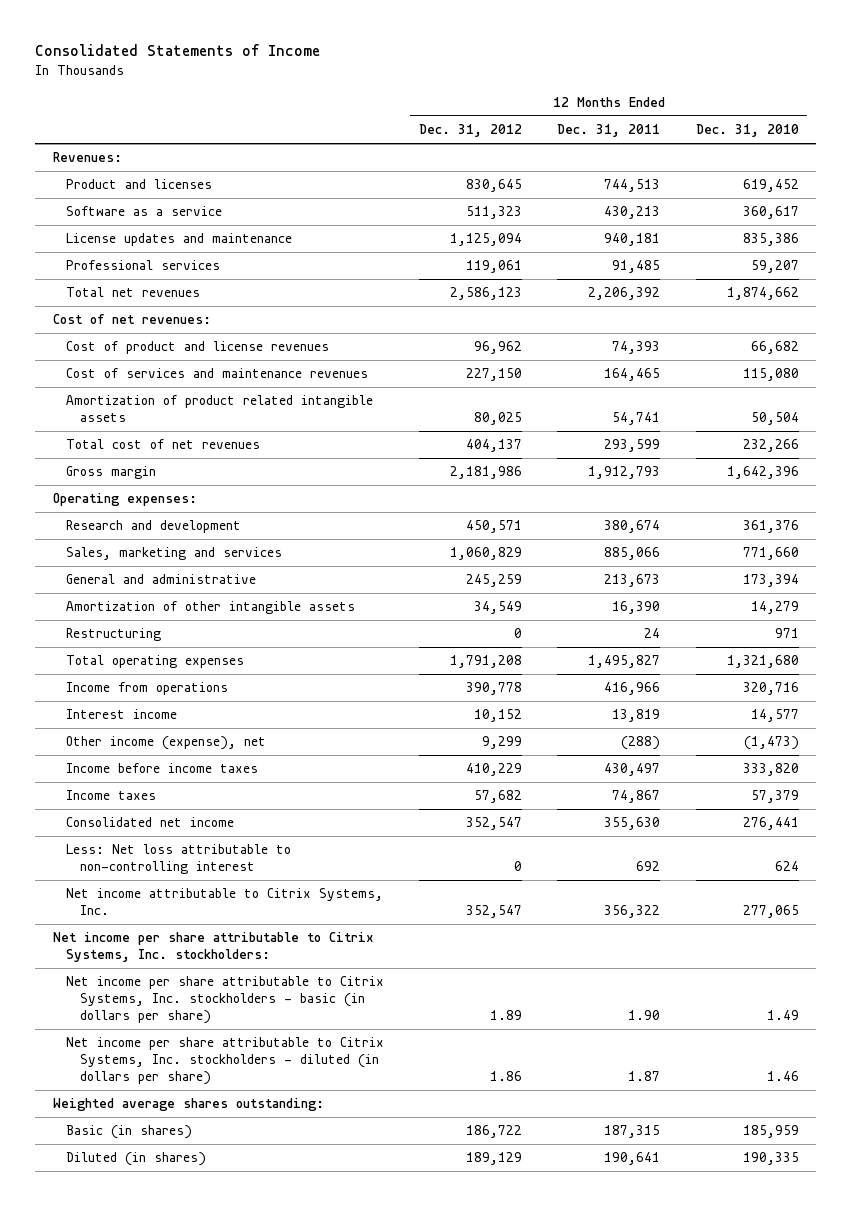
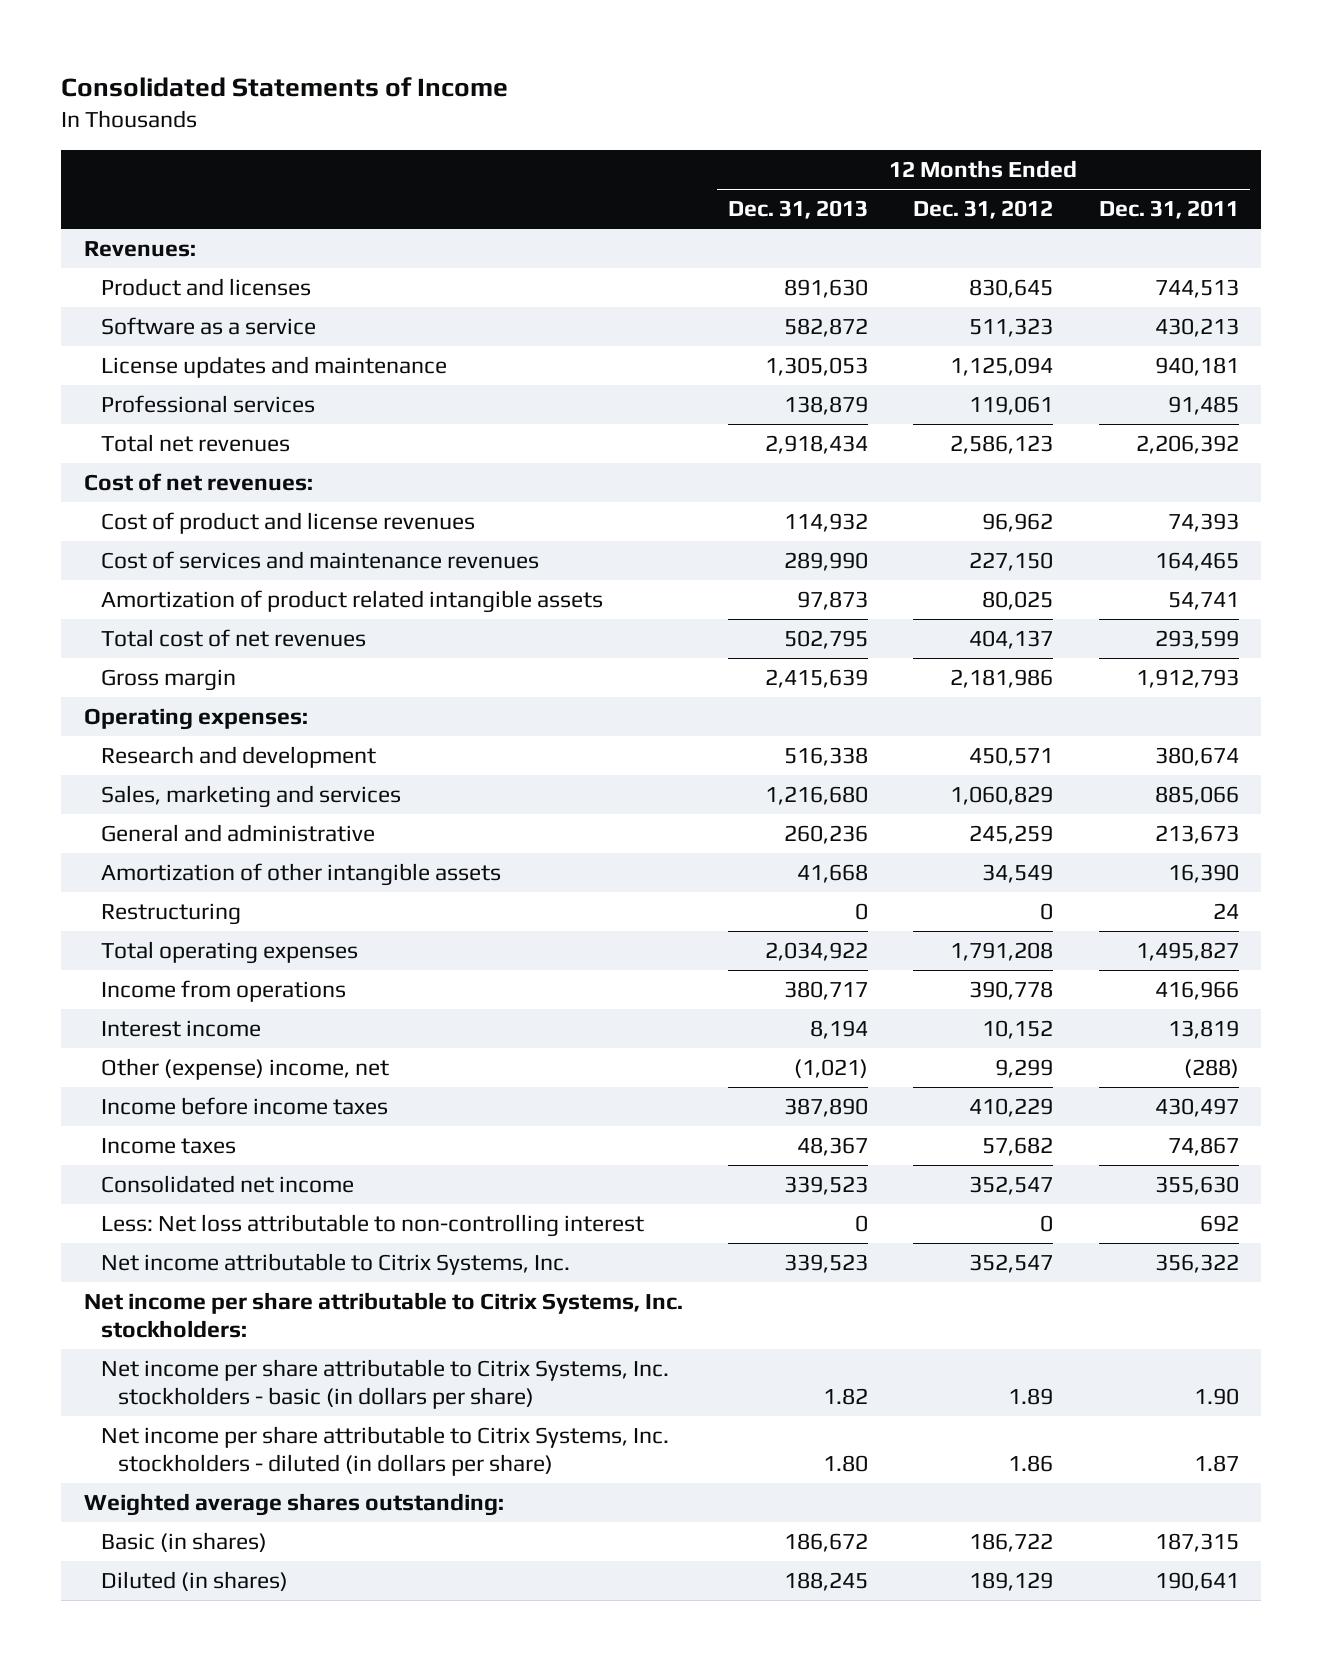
[695,124,799,138] Dec. 31, 2010 -> none
none -> [728,200,869,220] Dec. 31, 2013
[66,736,267,751] Other income (expense), net -> [100,1057,389,1080] Other (expense) income, net

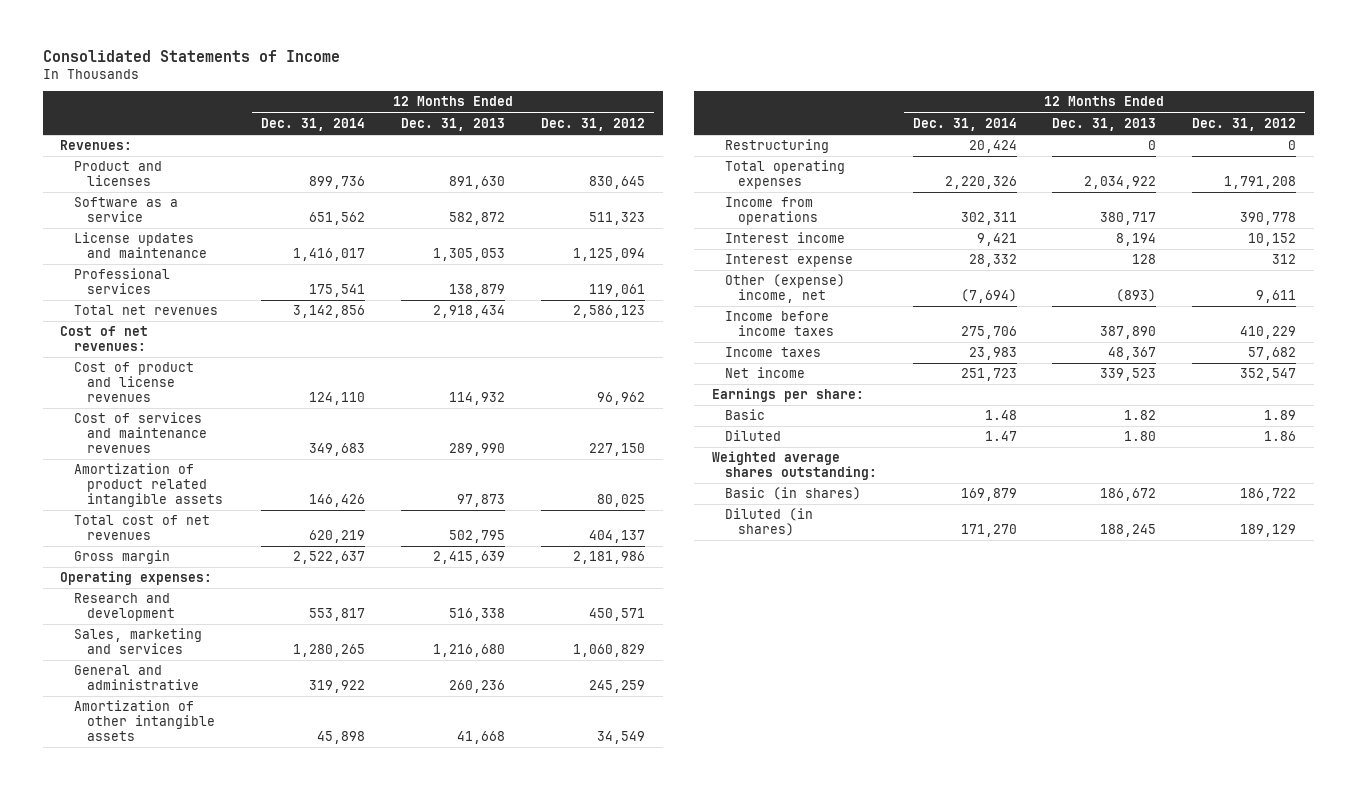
[1098,200,1239,220] Dec. 31, 2011 -> none
none -> [261,117,366,131] Dec. 31, 2014
none -> [724,254,853,268] Interest expense
[794,1058,869,1078] (1,021) -> [1116,289,1157,303] (893)
[995,1058,1054,1078] 9,299 -> [1256,290,1297,304] 9,611
[100,1174,354,1193] Consolidated net income -> none
[100,1213,644,1237] Less: Net loss attributable to non-controlling interest -> none
[100,1252,570,1275] Net income attributable to Citrix Systems, Inc. -> [724,367,805,379] Net income
[83,1291,683,1338] Net income per share attributable to Citrix Systems, Inc. stockholders: -> [711,388,864,403] Earnings per share:
[100,1358,669,1409] Net income per share attributable to Citrix Systems, Inc. stockholders - basic (in dollars per share) -> [724,409,765,421] Basic
[100,1425,669,1476] Net income per share attributable to Citrix Systems, Inc. stockholders - diluted (in dollars per share) -> [724,430,781,442] Diluted

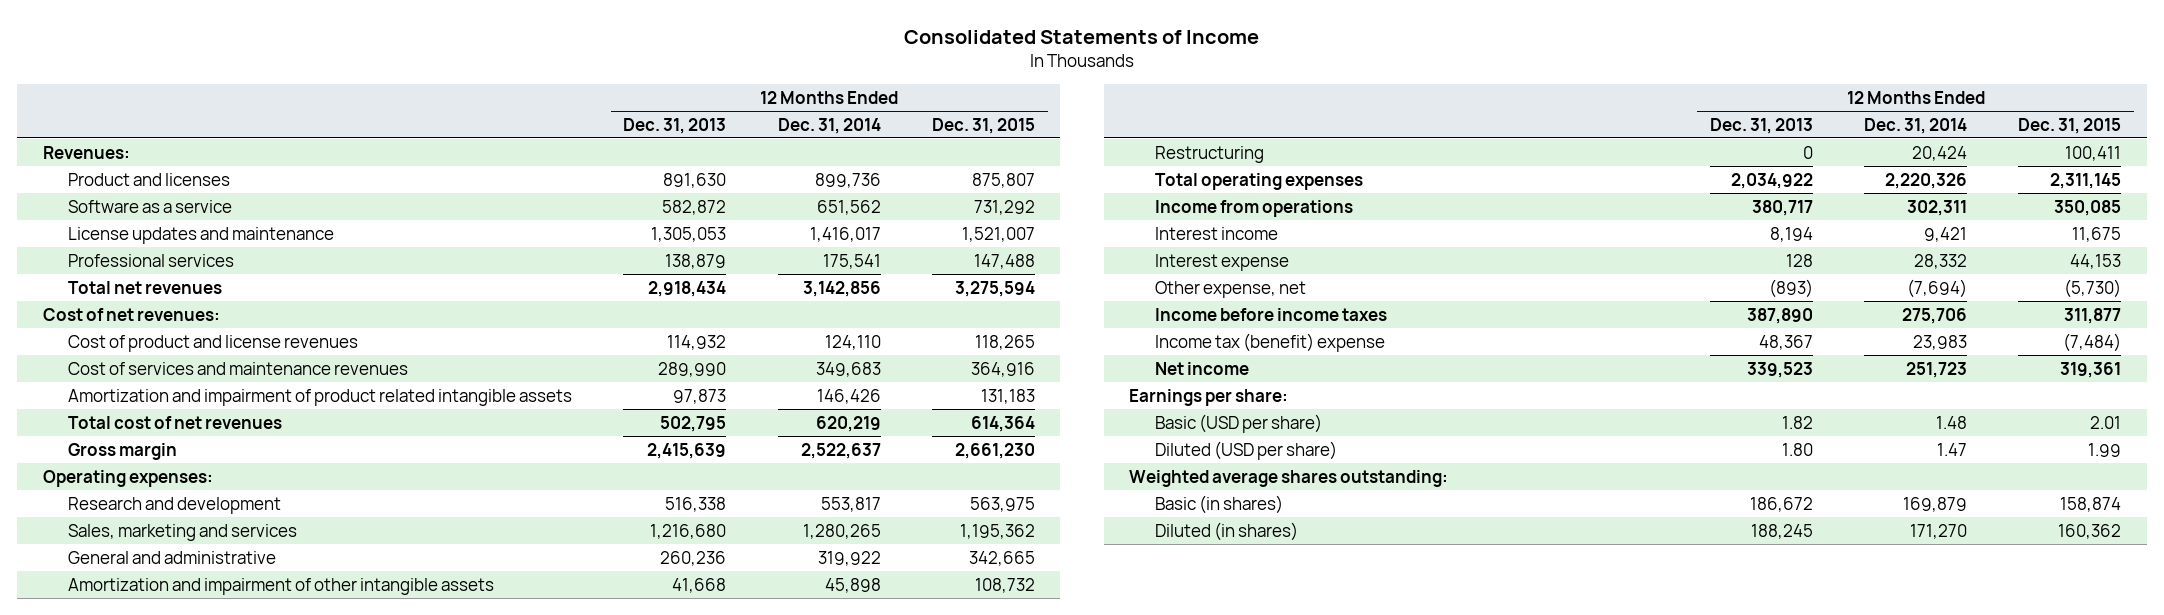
[540,117,645,131] Dec. 31, 2012 -> none
none -> [931,117,1035,134] Dec. 31, 2015
[73,463,223,508] Amortization of product related intangible assets -> [68,388,573,406] Amortization and impairment of product related intangible assets
[73,700,215,742] Amortization of other intangible assets -> [68,577,495,595] Amortization and impairment of other intangible assets
[724,274,845,304] Other (expense) income, net -> [1154,280,1306,298] Other expense, net
[724,347,821,358] Income taxes -> [1154,332,1385,352] Income tax (benefit) expense
[724,409,765,421] Basic -> [1154,413,1322,433] Basic (USD per share)
[724,430,781,442] Diluted -> [1154,440,1337,460] Diluted (USD per share)

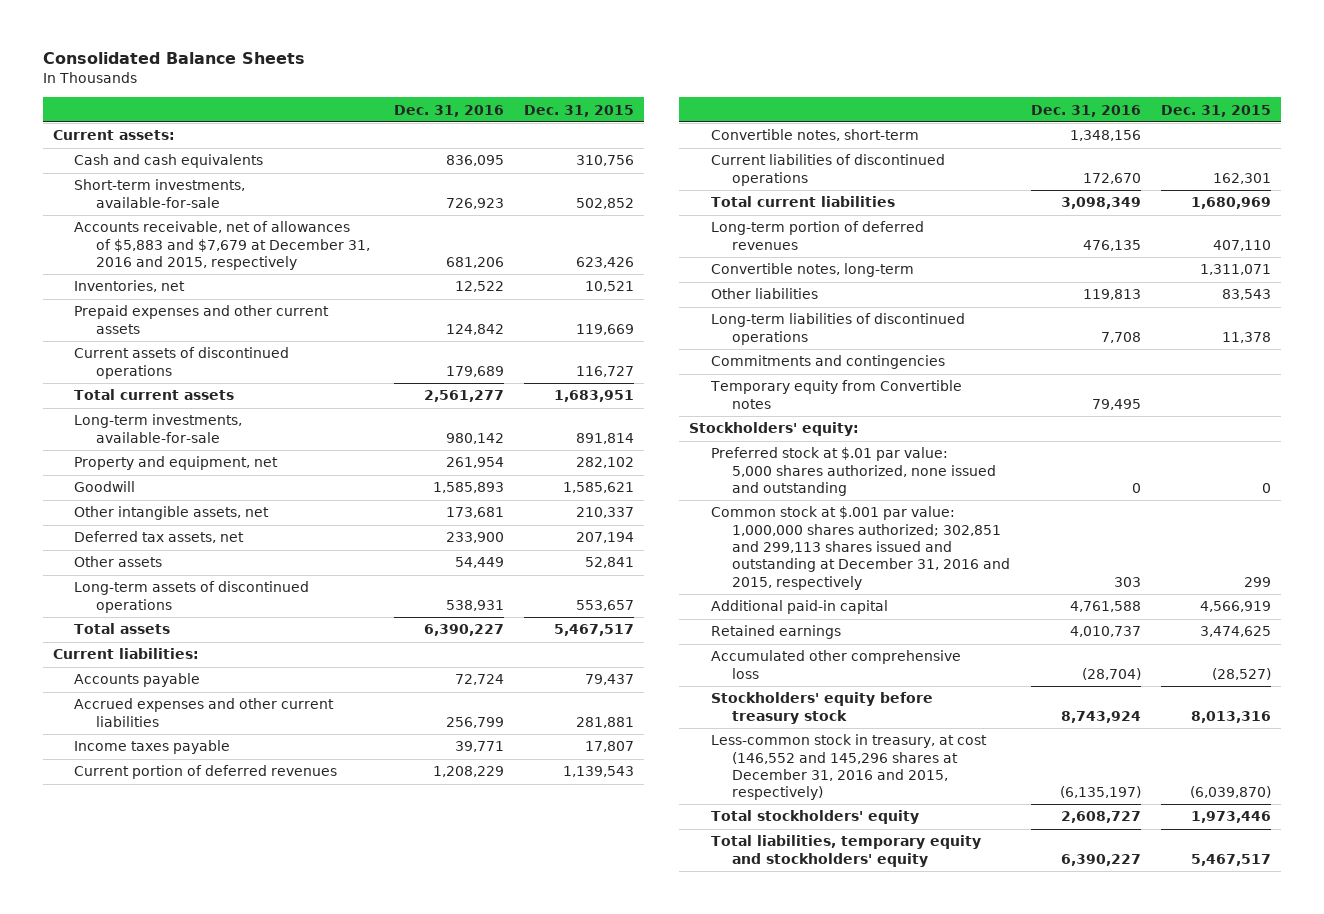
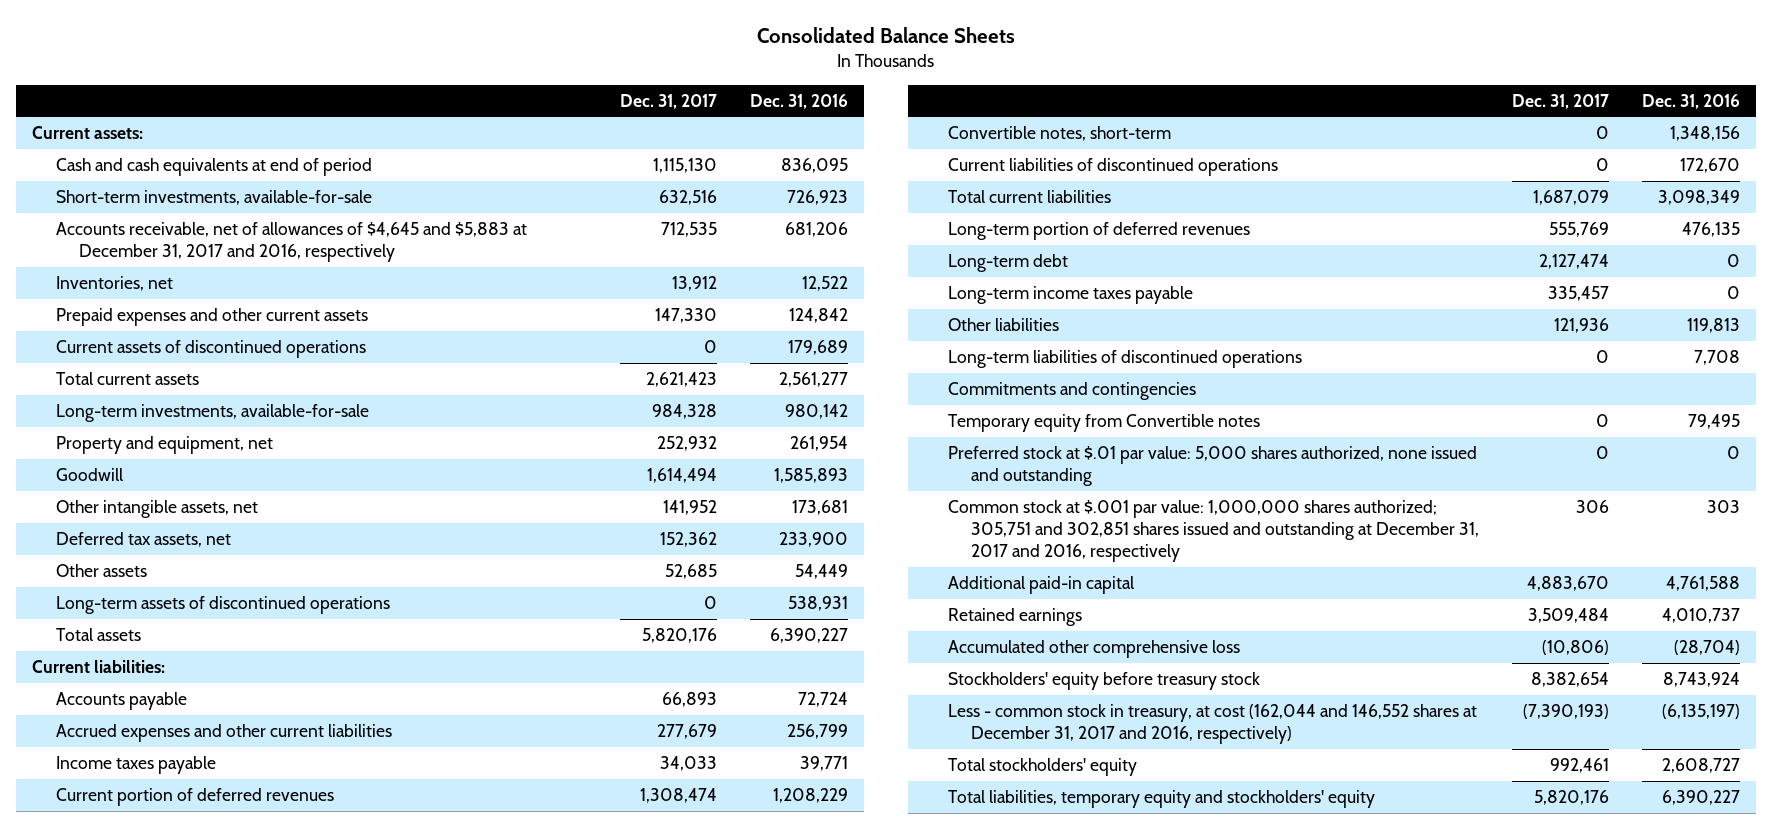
[524,104,635,117] Dec. 31, 2015 -> none
none -> [619,93,717,109] Dec. 31, 2017
[74,154,264,169] Cash and cash equivalents -> [55,157,372,176] Cash and cash equivalents at end of period
[74,221,370,271] Accounts receivable, net of allowances of $5,883 and $7,679 at December 31, 2016 and 2015, respectively -> [55,221,527,263] Accounts receivable, net of allowances of $4,645 and $5,883 at December 31, 2017 and 2016, respectively
[710,263,914,278] Convertible notes, long-term -> none
none -> [947,253,1068,272] Long-term debt
none -> [947,285,1193,304] Long-term income taxes payable
[689,422,860,437] Stockholders' equity: -> none
[710,506,1011,590] Common stock at $.001 par value: 1,000,000 shares authorized; 302,851 and 299,113 shares issued and outstanding at December 31, 2016 and 2015, respectively -> [947,499,1480,563] Common stock at $.001 par value: 1,000,000 shares authorized; 305,751 and 302,851 shares issued and outstanding at December 31, 2017 and 2016, respectively
[710,734,987,801] Less-common stock in treasury, at cost (146,552 and 145,296 shares at December 31, 2016 and 2015, respectively) -> [947,703,1477,745] Less - common stock in treasury, at cost (162,044 and 146,552 shares at December 31, 2017 and 2016, respectively)

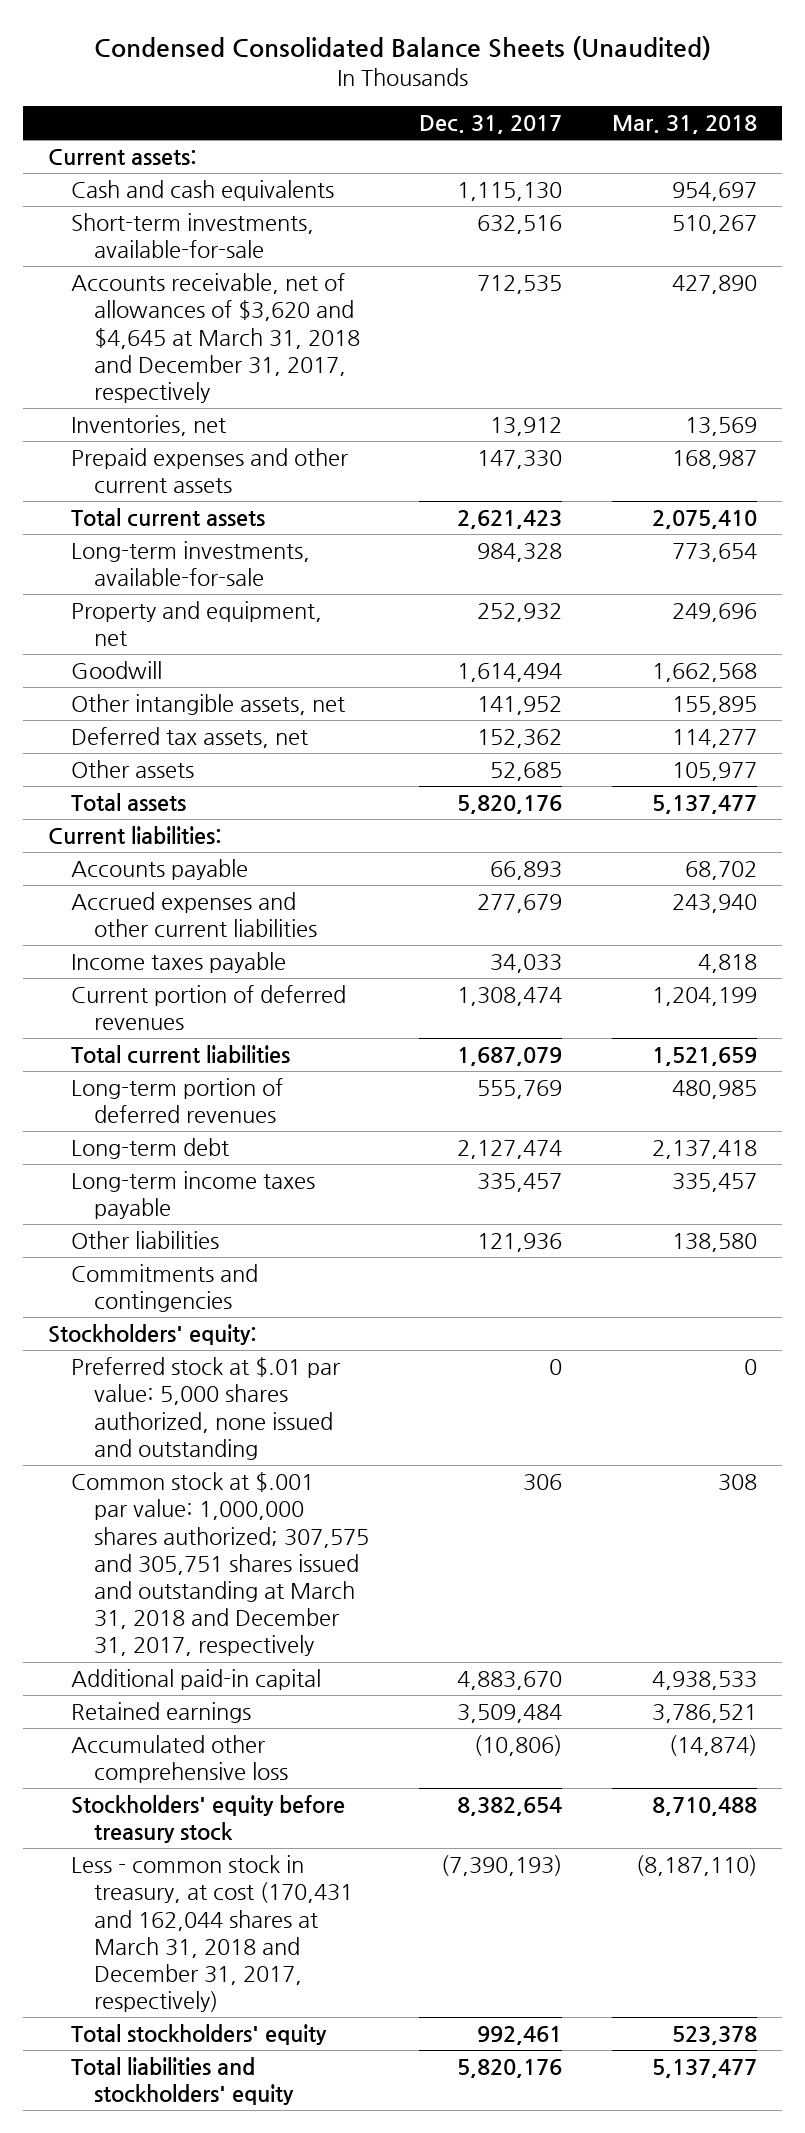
[757,27,1016,44] Consolidated Balance Sheets -> [93,35,711,60] Condensed Consolidated Balance Sheets (Unaudited)
[749,93,848,109] Dec. 31, 2016 -> none
none -> [612,115,758,135] Mar. 31, 2018
[55,157,372,176] Cash and cash equivalents at end of period -> [70,180,334,202] Cash and cash equivalents
[55,221,527,263] Accounts receivable, net of allowances of $4,645 and $5,883 at December 31, 2017 and 2016, respectively -> [70,273,360,403] Accounts receivable, net of allowances of $3,620 and $4,645 at March 31, 2018 and December 31, 2017, respectively
[55,339,366,358] Current assets of discontinued operations -> none
[55,595,390,614] Long-term assets of discontinued operations -> none
[947,125,1171,141] Convertible notes, short-term -> none
[947,157,1278,176] Current liabilities of discontinued operations -> none
[947,349,1302,368] Long-term liabilities of discontinued operations -> none
[947,413,1260,432] Temporary equity from Convertible notes -> none
none -> [48,1324,258,1346] Stockholders' equity:
[947,499,1480,563] Common stock at $.001 par value: 1,000,000 shares authorized; 305,751 and 302,851 shares issued and outstanding at December 31, 2017 and 2016, respectively -> [70,1472,369,1657] Common stock at $.001 par value: 1,000,000 shares authorized; 307,575 and 305,751 shares issued and outstanding at March 31, 2018 and December 31, 2017, respectively
[947,703,1477,745] Less - common stock in treasury, at cost (162,044 and 146,552 shares at December 31, 2017 and 2016, respectively) -> [70,1855,353,2013] Less - common stock in treasury, at cost (170,431 and 162,044 shares at March 31, 2018 and December 31, 2017, respectively)
[947,789,1375,808] Total liabilities, temporary equity and stockholders' equity -> [70,2057,294,2106] Total liabilities and stockholders' equity

